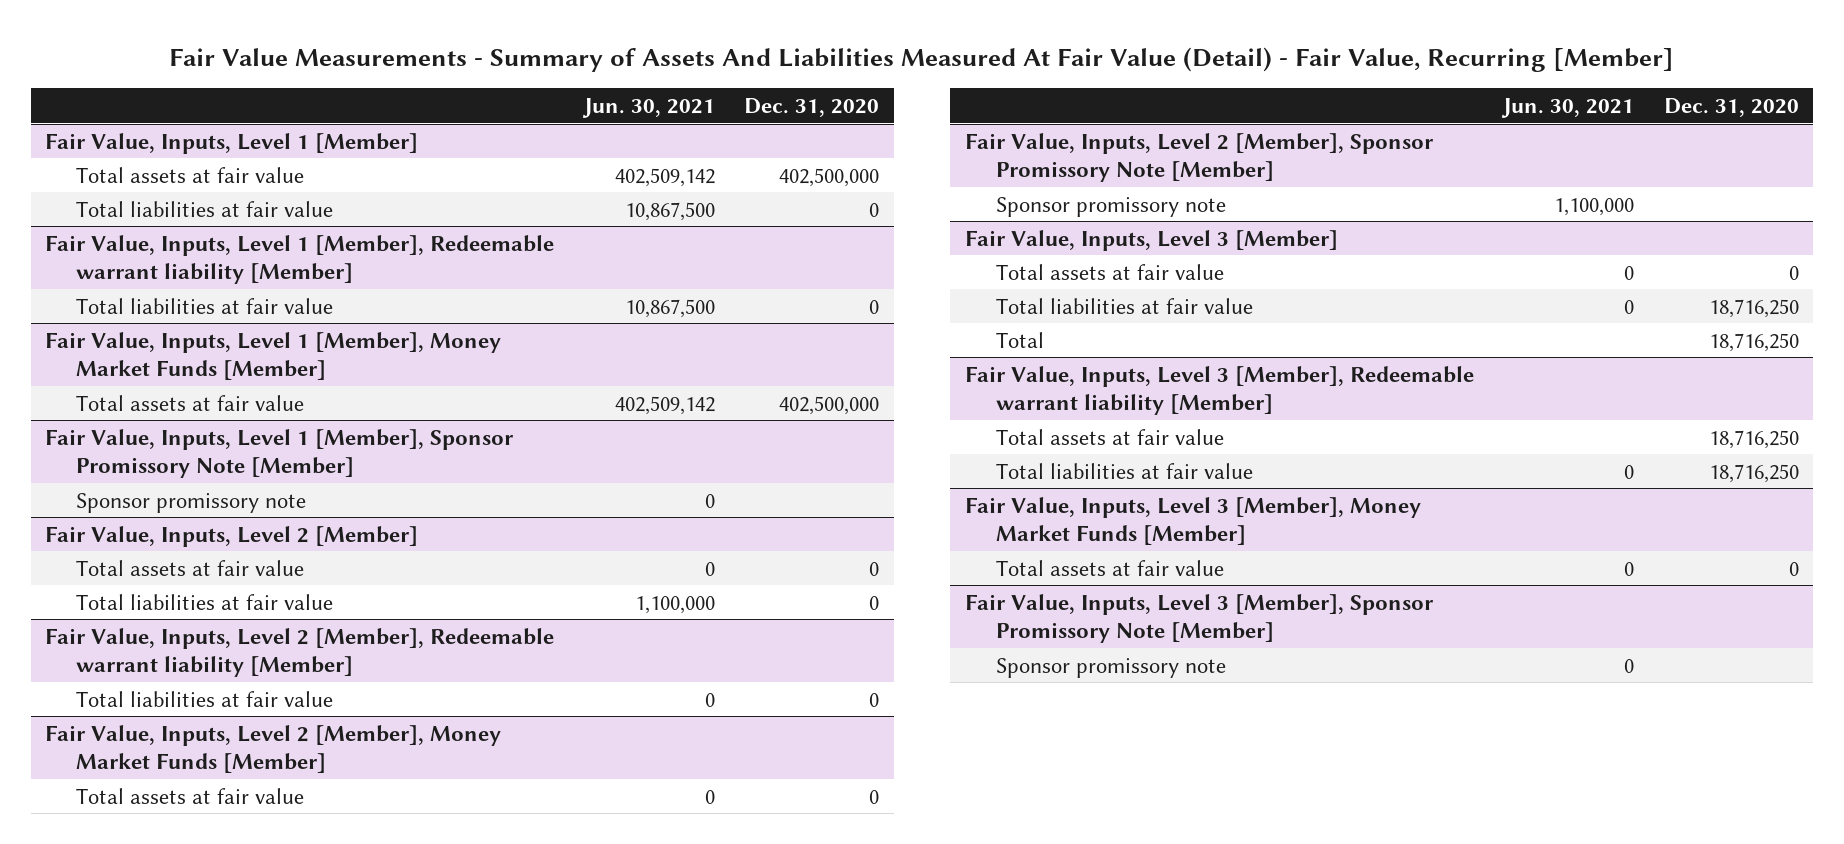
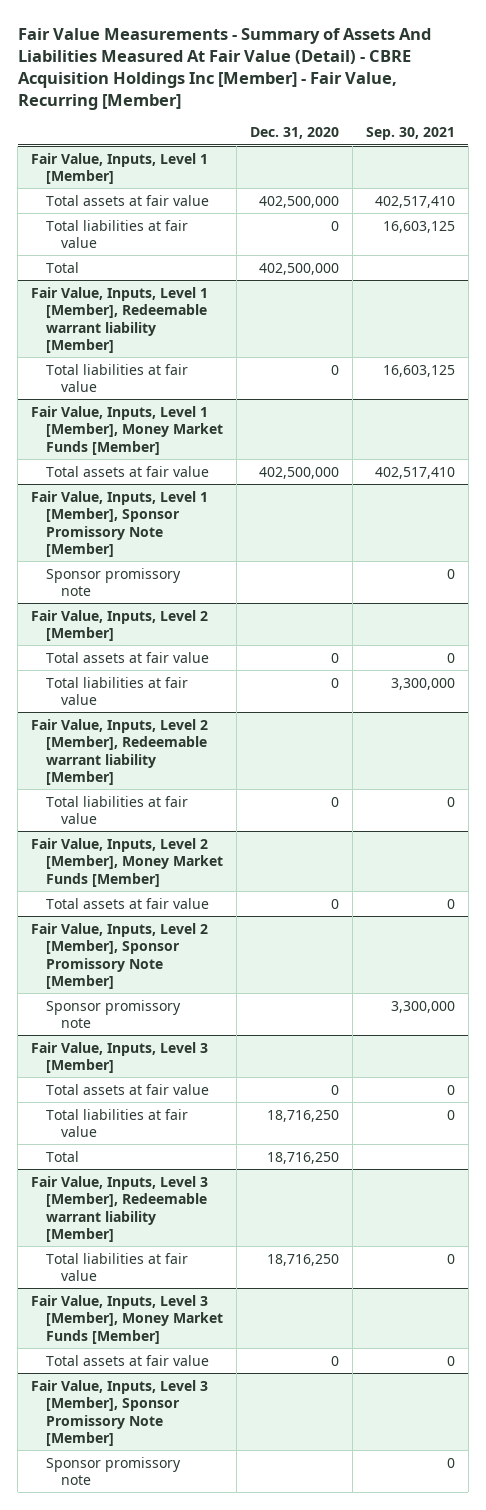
[168,46,1674,72] Fair Value Measurements - Summary of Assets And Liabilities Measured At Fair Value (Detail) - Fair Value, Recurring [Member] -> [17,27,431,110] Fair Value Measurements - Summary of Assets And Liabilities Measured At Fair Value (Detail) - CBRE Acquisition Holdings Inc [Member] - Fair Value, Recurring [Member]
[581,97,715,118] Jun. 30, 2021 -> none
none -> [365,127,455,141] Sep. 30, 2021
none -> [45,261,79,273] Total
[995,428,1224,445] Total assets at fair value -> none

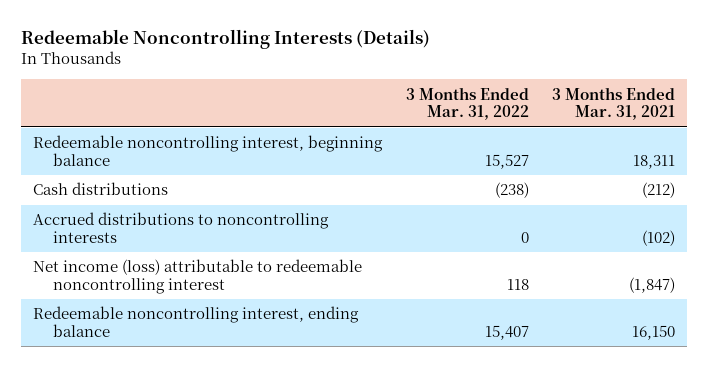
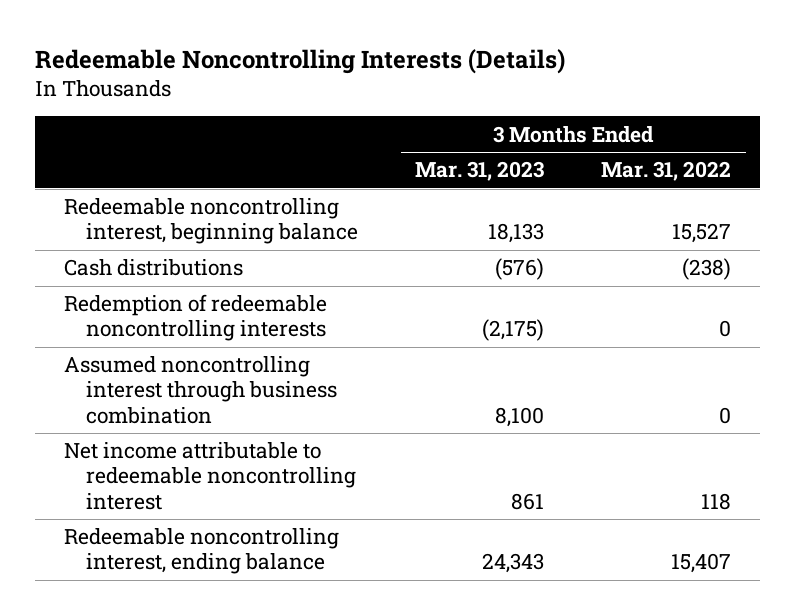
[552,86,676,121] 3 Months Ended Mar. 31, 2021 -> none
none -> [414,161,544,182] Mar. 31, 2023
[32,212,329,243] Accrued distributions to noncontrolling interests -> none
none -> [64,294,328,342] Redemption of redeemable noncontrolling interests
none -> [64,356,337,424] Assumed noncontrolling interest through business combination
[32,259,362,294] Net income (loss) attributable to redeemable noncontrolling interest -> [64,442,356,510] Net income attributable to redeemable noncontrolling interest

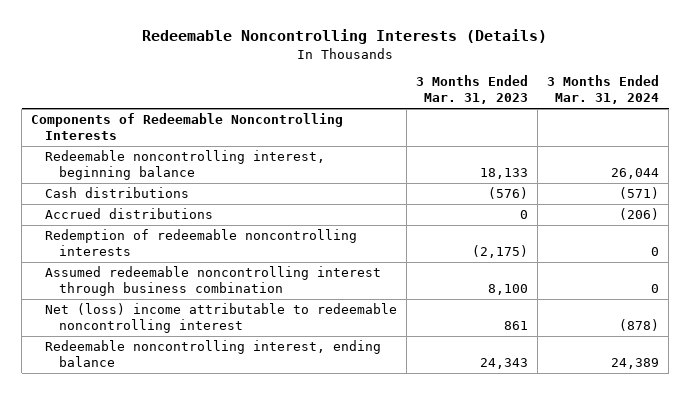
[601,161,732,182] Mar. 31, 2022 -> none
none -> [547,75,660,105] 3 Months Ended Mar. 31, 2024
none -> [31,112,344,140] Components of Redeemable Noncontrolling Interests
none -> [44,207,213,219] Accrued distributions
[64,356,337,424] Assumed noncontrolling interest through business combination -> [44,265,381,296] Assumed redeemable noncontrolling interest through business combination
[64,442,356,510] Net income attributable to redeemable noncontrolling interest -> [44,302,397,333] Net (loss) income attributable to redeemable noncontrolling interest

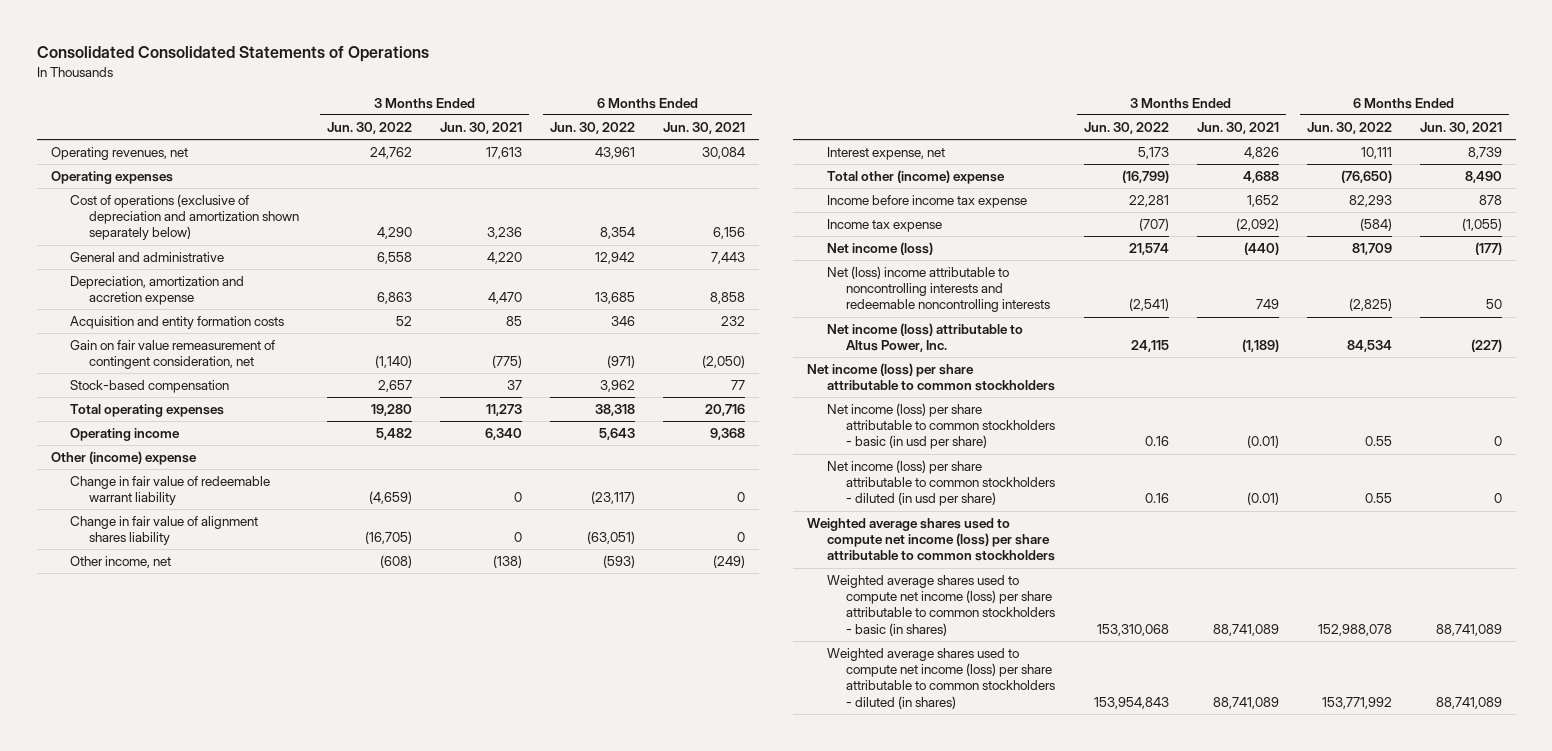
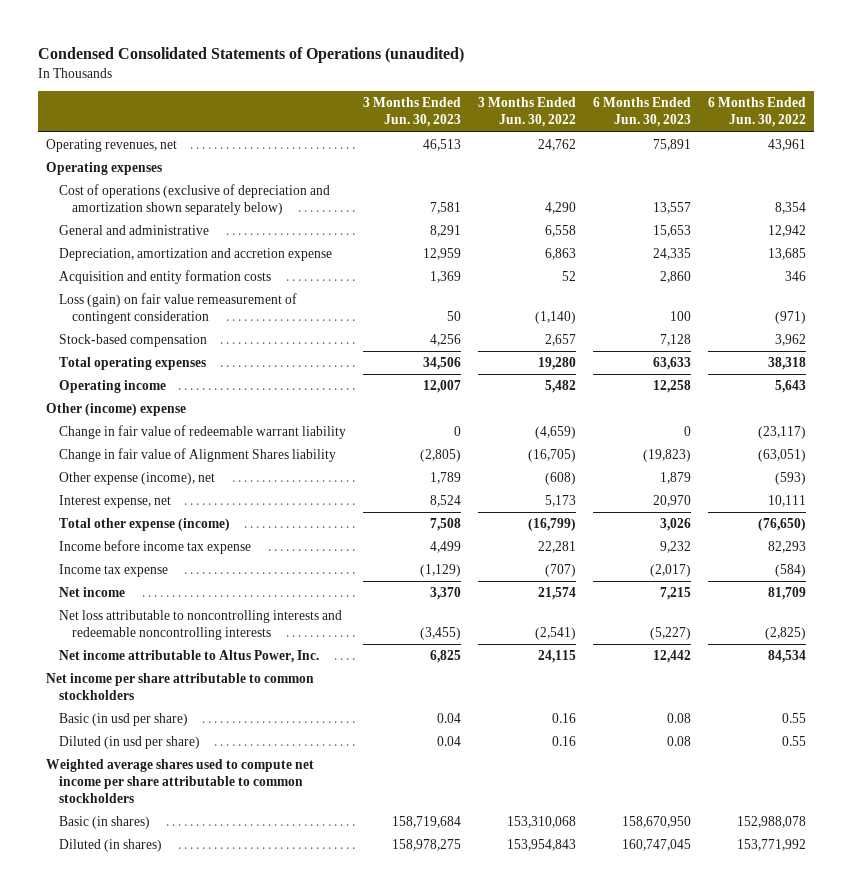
[36,46,429,63] Consolidated Consolidated Statements of Operations -> [37,47,464,64] Condensed Consolidated Statements of Operations (unaudited)
[440,122,523,135] Jun. 30, 2021 -> none
[663,122,746,135] Jun. 30, 2021 -> none
none -> [363,97,462,128] 3 Months Ended Jun. 30, 2023
none -> [592,97,691,128] 6 Months Ended Jun. 30, 2023
[70,340,276,370] Gain on fair value remeasurement of contingent consideration, net -> [59,293,298,324] Loss (gain) on fair value remeasurement of contingent consideration
[70,516,259,546] Change in fair value of alignment shares liability -> [59,448,337,463] Change in fair value of Alignment Shares liability
[70,556,172,569] Other income, net -> [59,472,216,486] Other expense (income), net
[826,170,1005,185] Total other (income) expense -> [59,518,231,532] Total other expense (income)
[826,242,933,256] Net income (loss) -> [59,587,126,598] Net income
[826,266,1050,313] Net (loss) income attributable to noncontrolling interests and redeemable noncontrolling interests -> [59,610,343,640] Net loss attributable to noncontrolling interests and redeemable noncontrolling interests
[826,323,1023,353] Net income (loss) attributable to Altus Power, Inc. -> [59,650,320,664] Net income attributable to Altus Power, Inc.
[807,363,1055,392] Net income (loss) per share attributable to common stockholders -> [46,673,315,700] Net income per share attributable to common stockholders
[826,403,1055,450] Net income (loss) per share attributable to common stockholders - basic (in usd per share) -> [59,713,189,727] Basic (in usd per share)
[826,460,1055,507] Net income (loss) per share attributable to common stockholders - diluted (in usd per share) -> [59,736,201,750] Diluted (in usd per share)
[807,518,1055,562] Weighted average shares used to compute net income (loss) per share attributable to common stockholders -> [46,759,315,803] Weighted average shares used to compute net income per share attributable to common stockholders
[826,575,1055,636] Weighted average shares used to compute net income (loss) per share attributable to common stockholders - basic (in shares) -> [59,816,151,830] Basic (in shares)
[826,648,1055,709] Weighted average shares used to compute net income (loss) per share attributable to common stockholders - diluted (in shares) -> [59,839,163,853] Diluted (in shares)

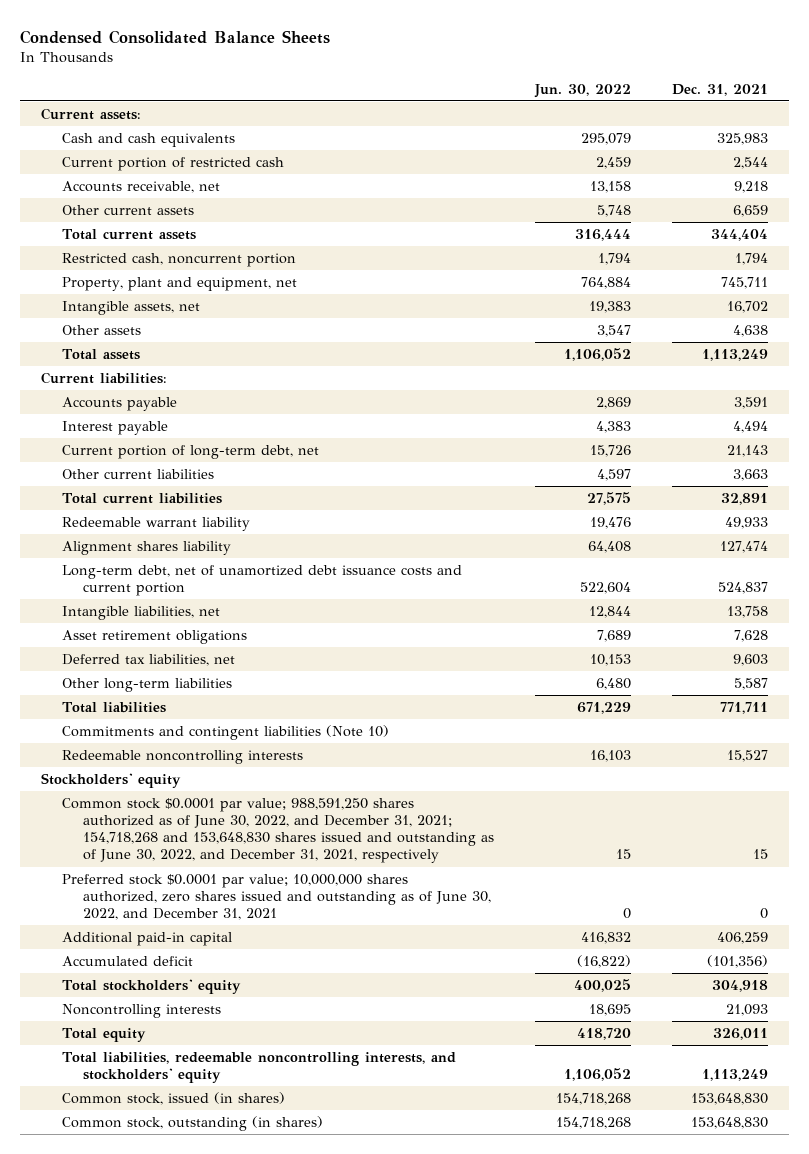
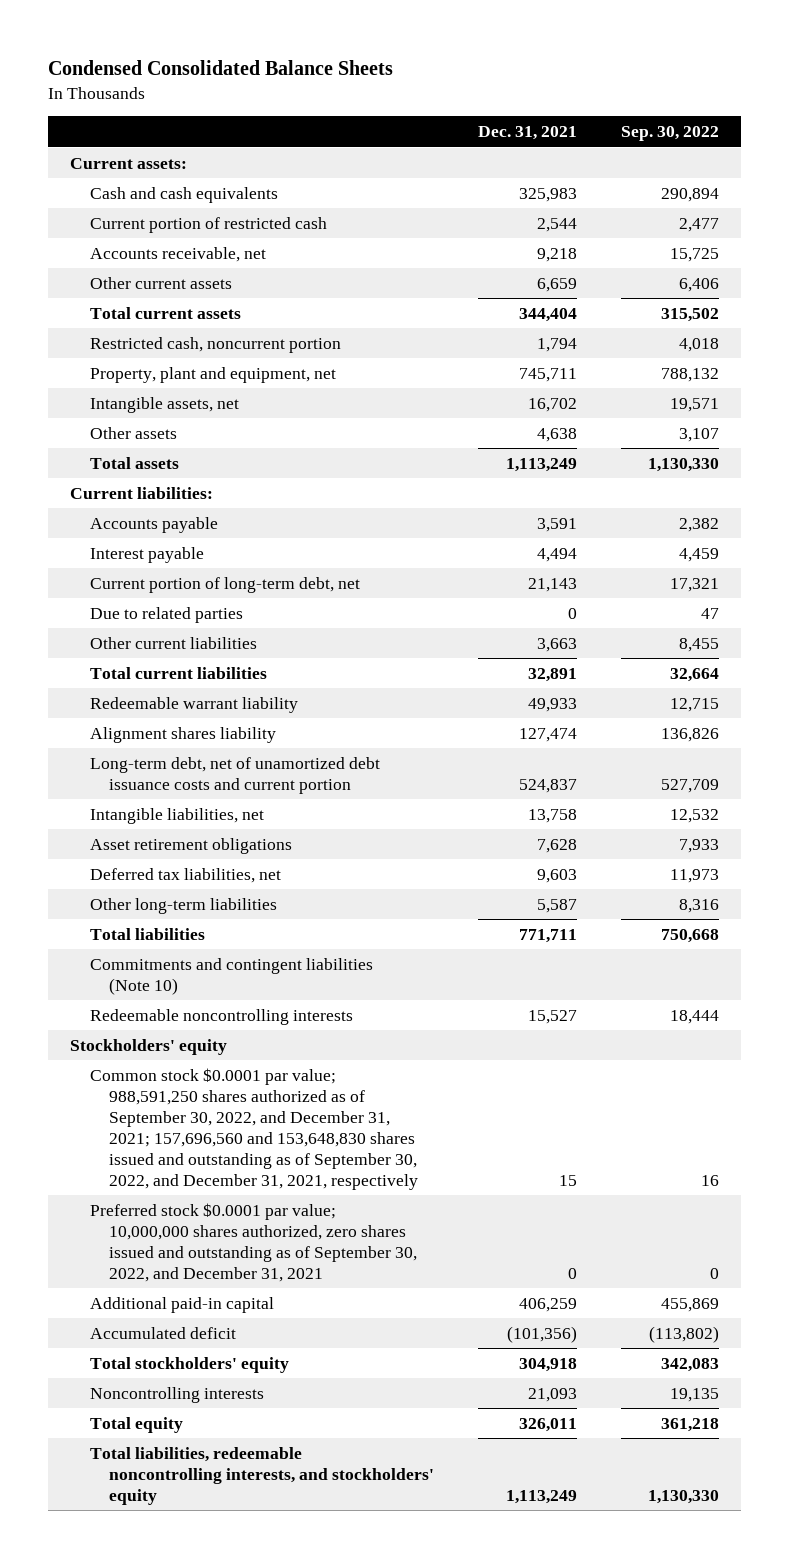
[533,83,631,98] Jun. 30, 2022 -> none
none -> [621,126,720,142] Sep. 30, 2022
none -> [89,606,243,623] Due to related parties
[61,798,494,864] Common stock $0.0001 par value; 988,591,250 shares authorized as of June 30, 2022, and December 31, 2021; 154,718,268 and 153,648,830 shares issued and outstanding as of June 30, 2022, and December 31, 2021, respectively -> [89,1067,419,1190] Common stock $0.0001 par value; 988,591,250 shares authorized as of September 30, 2022, and December 31, 2021; 157,696,560 and 153,648,830 shares issued and outstanding as of September 30, 2022, and December 31, 2021, respectively
[61,874,491,921] Preferred stock $0.0001 par value; 10,000,000 shares authorized, zero shares issued and outstanding as of June 30, 2022, and December 31, 2021 -> [89,1202,418,1282] Preferred stock $0.0001 par value; 10,000,000 shares authorized, zero shares issued and outstanding as of September 30, 2022, and December 31, 2021
[61,1092,285,1106] Common stock, issued (in shares) -> none
[61,1116,323,1132] Common stock, outstanding (in shares) -> none

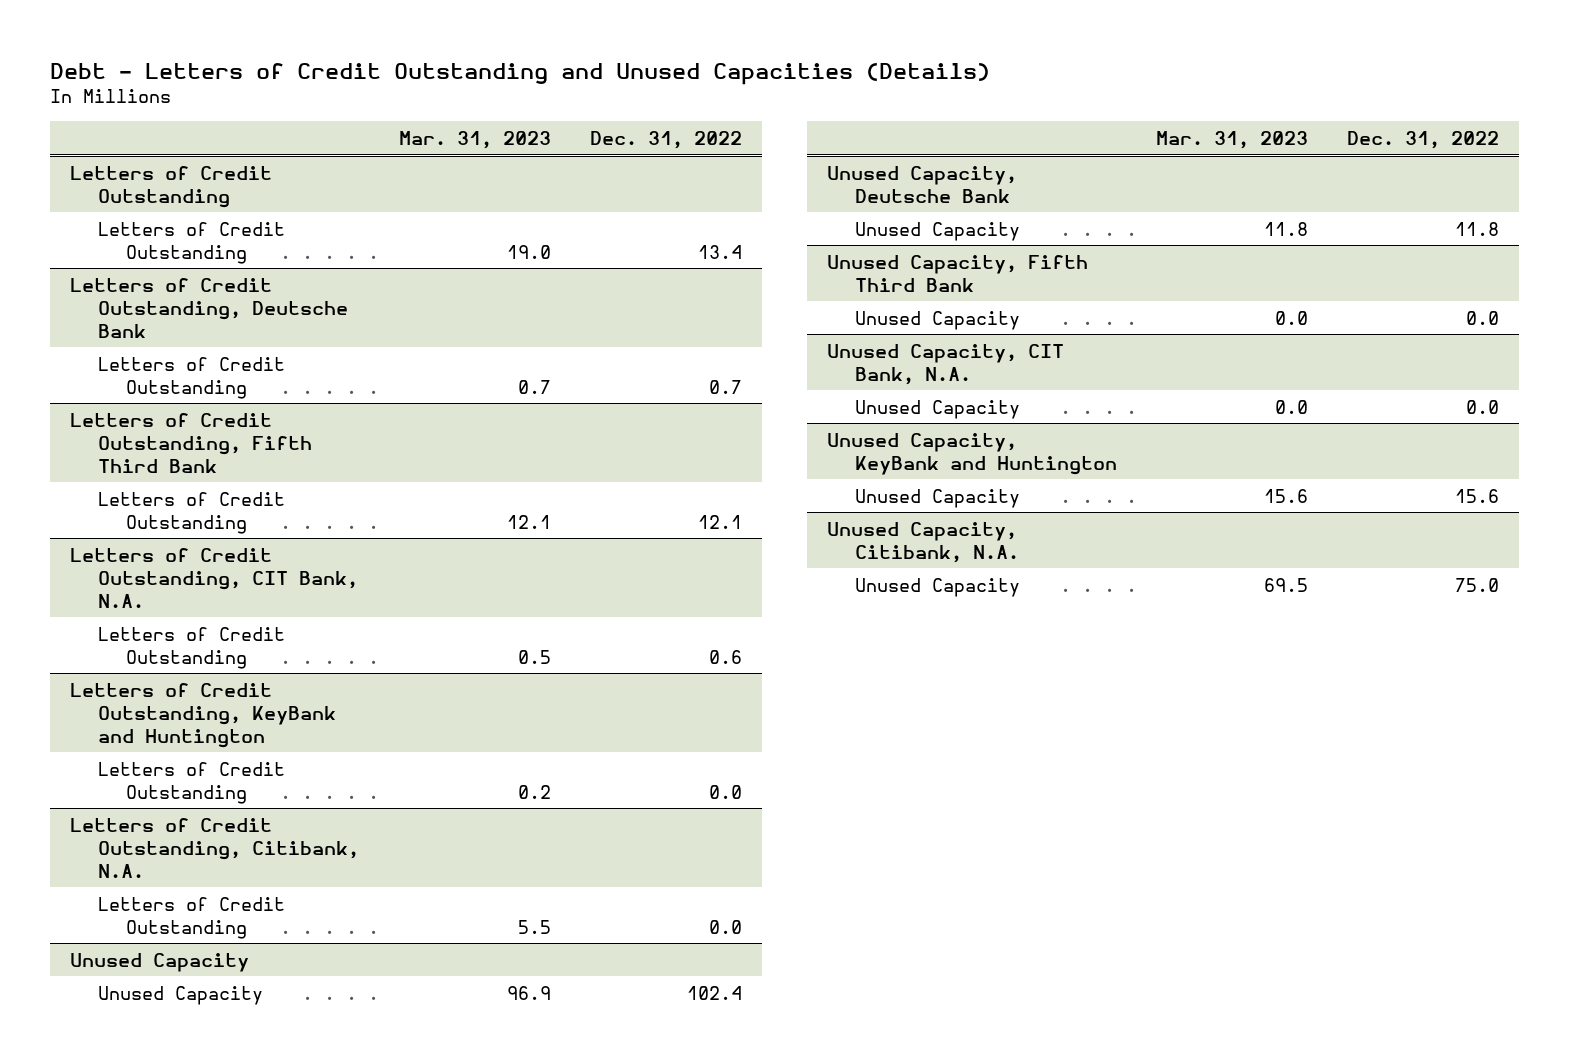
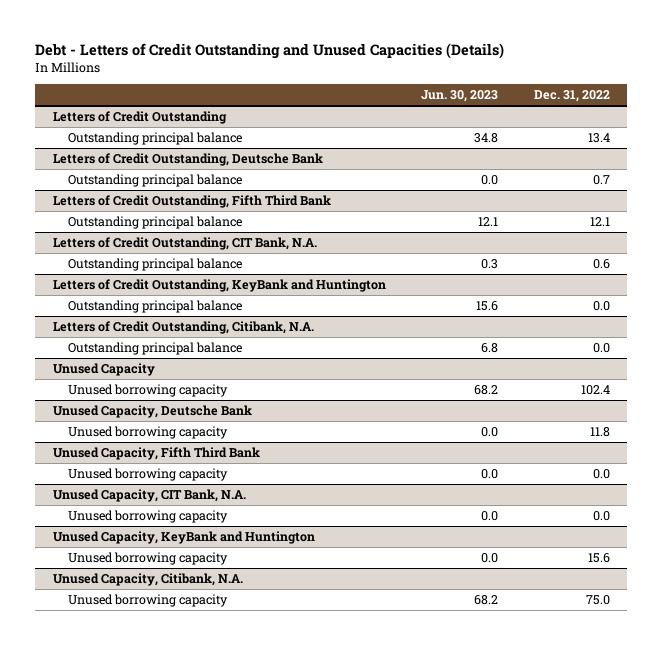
[399,130,552,149] Mar. 31, 2023 -> none
none -> [421,90,499,103] Jun. 30, 2023
[97,221,285,264] Letters of Credit Outstanding -> [68,132,243,146] Outstanding principal balance
[97,356,285,399] Letters of Credit Outstanding -> [68,174,243,188] Outstanding principal balance
[97,491,285,534] Letters of Credit Outstanding -> [68,216,243,230] Outstanding principal balance
[97,626,285,669] Letters of Credit Outstanding -> [68,258,243,272] Outstanding principal balance
[97,761,285,804] Letters of Credit Outstanding -> [68,300,243,314] Outstanding principal balance
[97,896,285,939] Letters of Credit Outstanding -> [68,342,243,356] Outstanding principal balance
[97,985,263,1005] Unused Capacity -> [68,384,229,398] Unused borrowing capacity
[854,221,1020,241] Unused Capacity -> [68,426,229,440] Unused borrowing capacity
[854,310,1020,330] Unused Capacity -> [68,468,229,482] Unused borrowing capacity
[854,399,1020,419] Unused Capacity -> [68,510,229,524] Unused borrowing capacity
[854,488,1020,508] Unused Capacity -> [68,552,229,566] Unused borrowing capacity
[854,577,1020,597] Unused Capacity -> [68,594,229,608] Unused borrowing capacity

